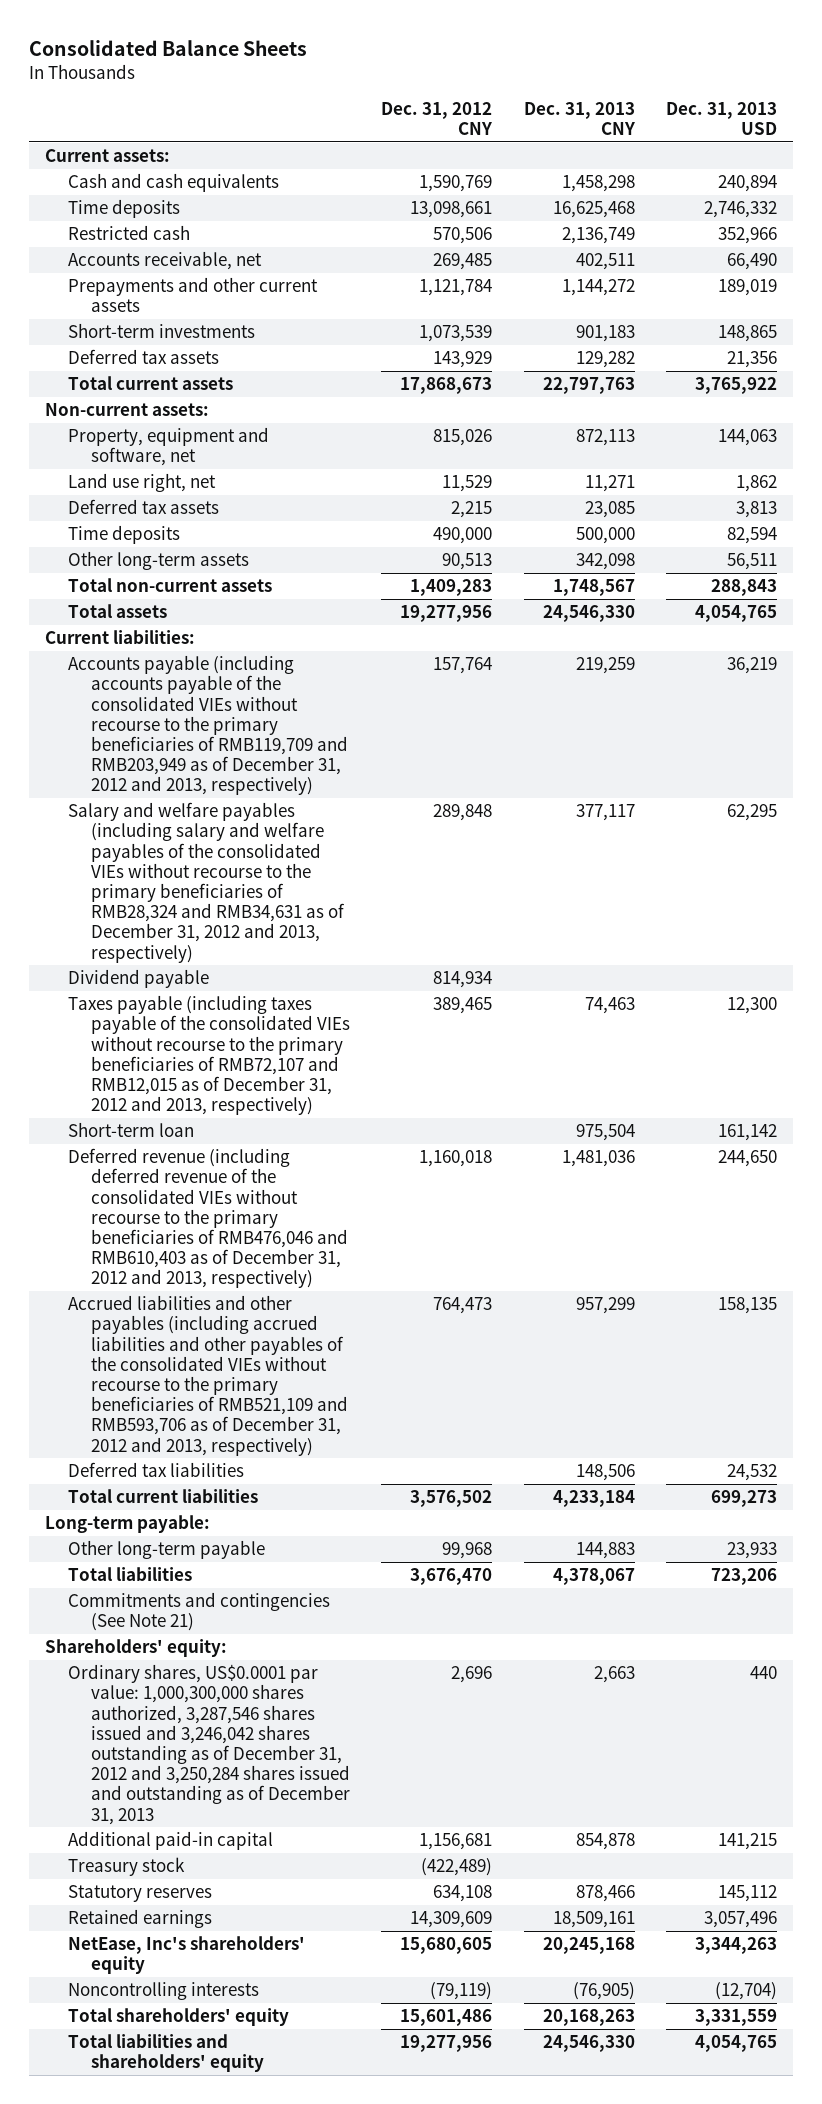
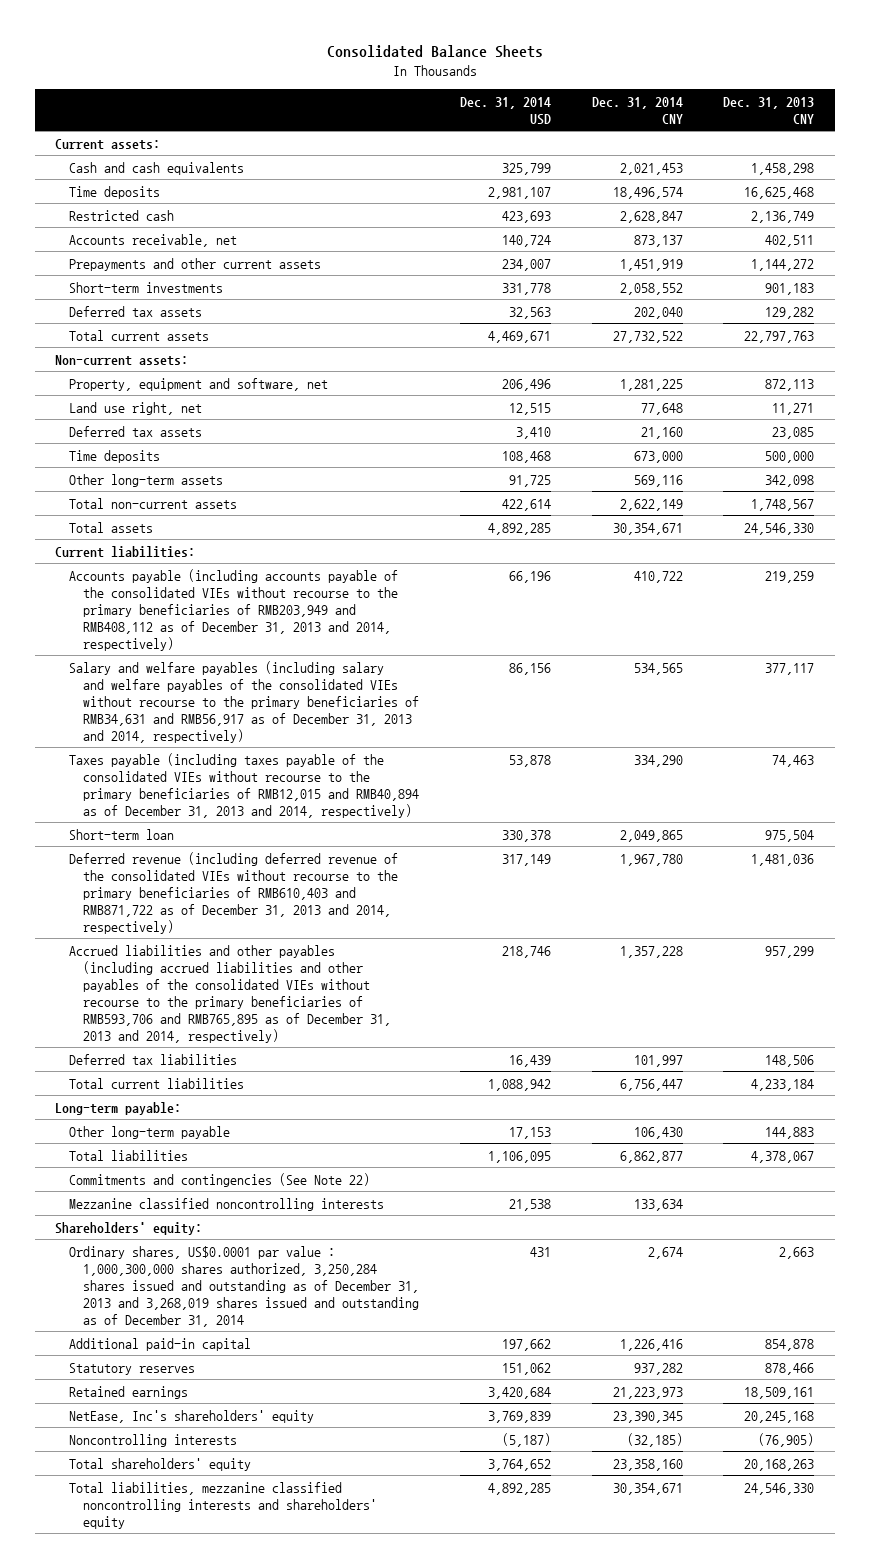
[381,101,493,135] Dec. 31, 2012 CNY -> none
[666,101,778,135] Dec. 31, 2013 USD -> none
none -> [459,96,551,125] Dec. 31, 2014 USD
none -> [591,96,683,124] Dec. 31, 2014 CNY
[67,969,209,989] Dividend payable -> none
[67,655,348,796] Accounts payable (including accounts payable of the consolidated VIEs without recourse to the primary beneficiaries of RMB119,709 and RMB203,949 as of December 31, 2012 and 2013, respectively) -> [69,568,399,651] Accounts payable (including accounts payable of the consolidated VIEs without recourse to the primary beneficiaries of RMB203,949 and RMB408,112 as of December 31, 2013 and 2014, respectively)
[67,802,345,963] Salary and welfare payables (including salary and welfare payables of the consolidated VIEs without recourse to the primary beneficiaries of RMB28,324 and RMB34,631 as of December 31, 2012 and 2013, respectively) -> [69,660,419,743] Salary and welfare payables (including salary and welfare payables of the consolidated VIEs without recourse to the primary beneficiaries of RMB34,631 and RMB56,917 as of December 31, 2013 and 2014, respectively)
[67,995,350,1116] Taxes payable (including taxes payable of the consolidated VIEs without recourse to the primary beneficiaries of RMB72,107 and RMB12,015 as of December 31, 2012 and 2013, respectively) -> [69,752,419,818] Taxes payable (including taxes payable of the consolidated VIEs without recourse to the primary beneficiaries of RMB12,015 and RMB40,894 as of December 31, 2013 and 2014, respectively)
[67,1148,348,1289] Deferred revenue (including deferred revenue of the consolidated VIEs without recourse to the primary beneficiaries of RMB476,046 and RMB610,403 as of December 31, 2012 and 2013, respectively) -> [69,851,399,934] Deferred revenue (including deferred revenue of the consolidated VIEs without recourse to the primary beneficiaries of RMB610,403 and RMB871,722 as of December 31, 2013 and 2014, respectively)
[67,1295,348,1456] Accrued liabilities and other payables (including accrued liabilities and other payables of the consolidated VIEs without recourse to the primary beneficiaries of RMB521,109 and RMB593,706 as of December 31, 2012 and 2013, respectively) -> [69,944,391,1043] Accrued liabilities and other payables (including accrued liabilities and other payables of the consolidated VIEs without recourse to the primary beneficiaries of RMB593,706 and RMB765,895 as of December 31, 2013 and 2014, respectively)
[67,1592,330,1632] Commitments and contingencies (See Note 21) -> [69,1172,371,1187] Commitments and contingencies (See Note 22)
none -> [69,1197,385,1211] Mezzanine classified noncontrolling interests
[67,1664,350,1825] Ordinary shares, US$0.0001 par value: 1,000,300,000 shares authorized, 3,287,546 shares issued and 3,246,042 shares outstanding as of December 31, 2012 and 3,250,284 shares issued and outstanding as of December 31, 2013 -> [69,1245,419,1327] Ordinary shares, US$0.0001 par value : 1,000,300,000 shares authorized, 3,250,284 shares issued and outstanding as of December 31, 2013 and 3,268,019 shares issued and outstanding as of December 31, 2014
[67,1857,185,1877] Treasury stock -> none
[67,2034,264,2073] Total liabilities and shareholders' equity -> [69,1481,377,1529] Total liabilities, mezzanine classified noncontrolling interests and shareholders' equity

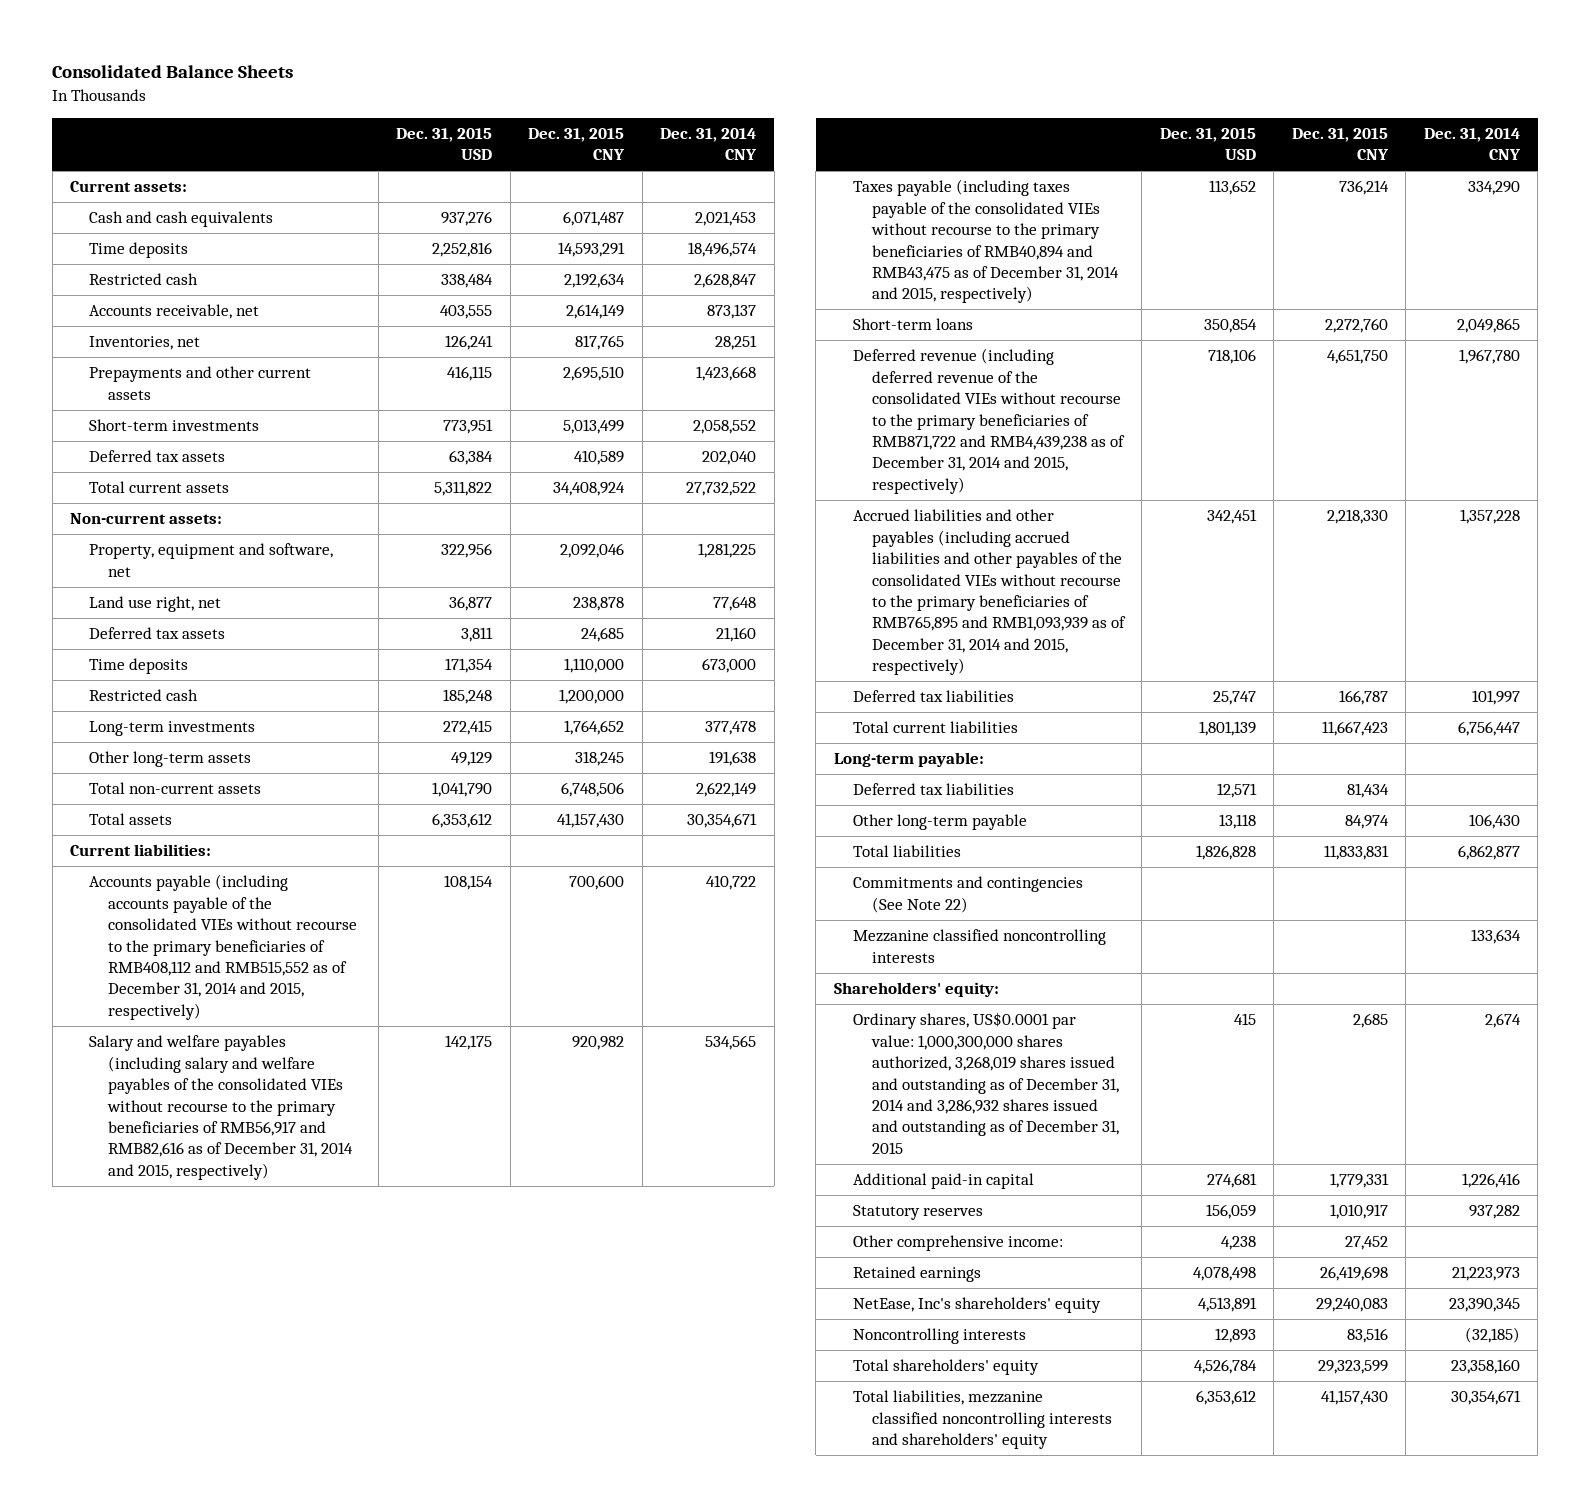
[459,96,551,125] Dec. 31, 2014 USD -> none
[723,96,815,124] Dec. 31, 2013 CNY -> none
none -> [396,127,493,161] Dec. 31, 2015 USD
none -> [528,127,626,161] Dec. 31, 2015 CNY
none -> [89,336,201,351] Inventories, net
[619,258,683,271] 1,451,919 -> [696,366,757,382] 1,423,668
none -> [89,689,199,702] Restricted cash
none -> [89,721,256,737] Long-term investments
[633,474,683,487] 569,116 -> [709,751,757,767] 191,638
[69,568,399,651] Accounts payable (including accounts payable of the consolidated VIEs without recourse to the primary beneficiaries of RMB203,949 and RMB408,112 as of December 31, 2013 and 2014, respectively) -> [89,874,358,1020] Accounts payable (including accounts payable of the consolidated VIEs without recourse to the primary beneficiaries of RMB408,112 and RMB515,552 as of December 31, 2014 and 2015, respectively)
[69,660,419,743] Salary and welfare payables (including salary and welfare payables of the consolidated VIEs without recourse to the primary beneficiaries of RMB34,631 and RMB56,917 as of December 31, 2013 and 2014, respectively) -> [89,1035,354,1180] Salary and welfare payables (including salary and welfare payables of the consolidated VIEs without recourse to the primary beneficiaries of RMB56,917 and RMB82,616 as of December 31, 2014 and 2015, respectively)
[69,752,419,818] Taxes payable (including taxes payable of the consolidated VIEs without recourse to the primary beneficiaries of RMB12,015 and RMB40,894 as of December 31, 2013 and 2014, respectively) -> [852,179,1119,304] Taxes payable (including taxes payable of the consolidated VIEs without recourse to the primary beneficiaries of RMB40,894 and RMB43,475 as of December 31, 2014 and 2015, respectively)
[69,828,175,840] Short-term loan -> [852,318,973,331] Short-term loans
[69,851,399,934] Deferred revenue (including deferred revenue of the consolidated VIEs without recourse to the primary beneficiaries of RMB610,403 and RMB871,722 as of December 31, 2013 and 2014, respectively) -> [852,348,1125,494] Deferred revenue (including deferred revenue of the consolidated VIEs without recourse to the primary beneficiaries of RMB871,722 and RMB4,439,238 as of December 31, 2014 and 2015, respectively)
[69,944,391,1043] Accrued liabilities and other payables (including accrued liabilities and other payables of the consolidated VIEs without recourse to the primary beneficiaries of RMB593,706 and RMB765,895 as of December 31, 2013 and 2014, respectively) -> [852,509,1126,676] Accrued liabilities and other payables (including accrued liabilities and other payables of the consolidated VIEs without recourse to the primary beneficiaries of RMB765,895 and RMB1,093,939 as of December 31, 2014 and 2015, respectively)
none -> [852,783,1014,796] Deferred tax liabilities
[69,1245,419,1327] Ordinary shares, US$0.0001 par value : 1,000,300,000 shares authorized, 3,250,284 shares issued and outstanding as of December 31, 2013 and 3,268,019 shares issued and outstanding as of December 31, 2014 -> [852,1012,1119,1154] Ordinary shares, US$0.0001 par value: 1,000,300,000 shares authorized, 3,268,019 shares issued and outstanding as of December 31, 2014 and 3,286,932 shares issued and outstanding as of December 31, 2015
none -> [852,1235,1063,1252] Other comprehensive income:

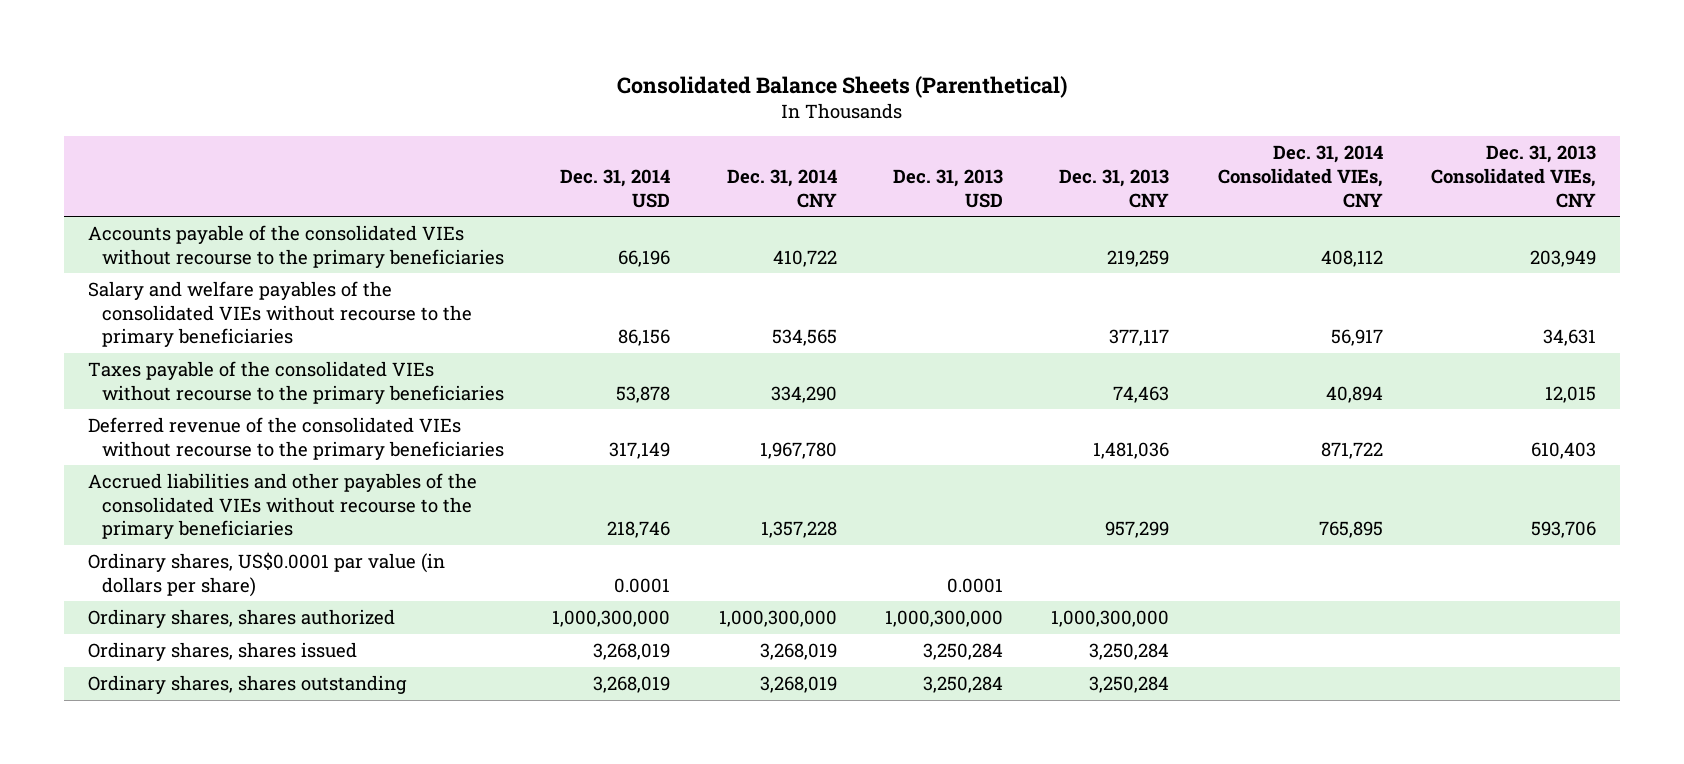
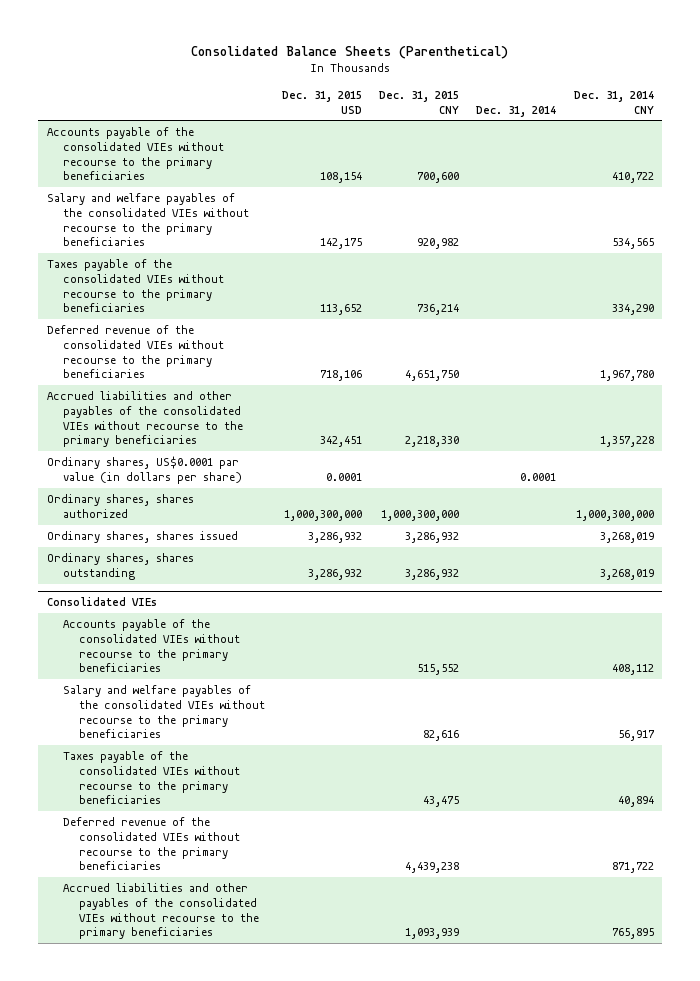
[560,169,671,208] Dec. 31, 2014 USD -> none
[892,169,1003,208] Dec. 31, 2013 USD -> none
[1059,169,1170,208] Dec. 31, 2013 CNY -> none
[1217,145,1383,208] Dec. 31, 2014 Consolidated VIEs, CNY -> none
[1431,145,1597,208] Dec. 31, 2013 Consolidated VIEs, CNY -> none
none -> [281,90,362,114] Dec. 31, 2015 USD
none -> [379,90,460,114] Dec. 31, 2015 CNY
none -> [476,105,557,117] Dec. 31, 2014
none -> [46,597,157,607] Consolidated VIEs
none -> [62,618,240,673] Accounts payable of the consolidated VIEs without recourse to the primary beneficiaries
none -> [62,684,265,739] Salary and welfare payables of the consolidated VIEs without recourse to the primary beneficiaries
none -> [62,750,240,805] Taxes payable of the consolidated VIEs without recourse to the primary beneficiaries
none -> [62,816,240,871] Deferred revenue of the consolidated VIEs without recourse to the primary beneficiaries
none -> [62,882,259,940] Accrued liabilities and other payables of the consolidated VIEs without recourse to the primary beneficiaries

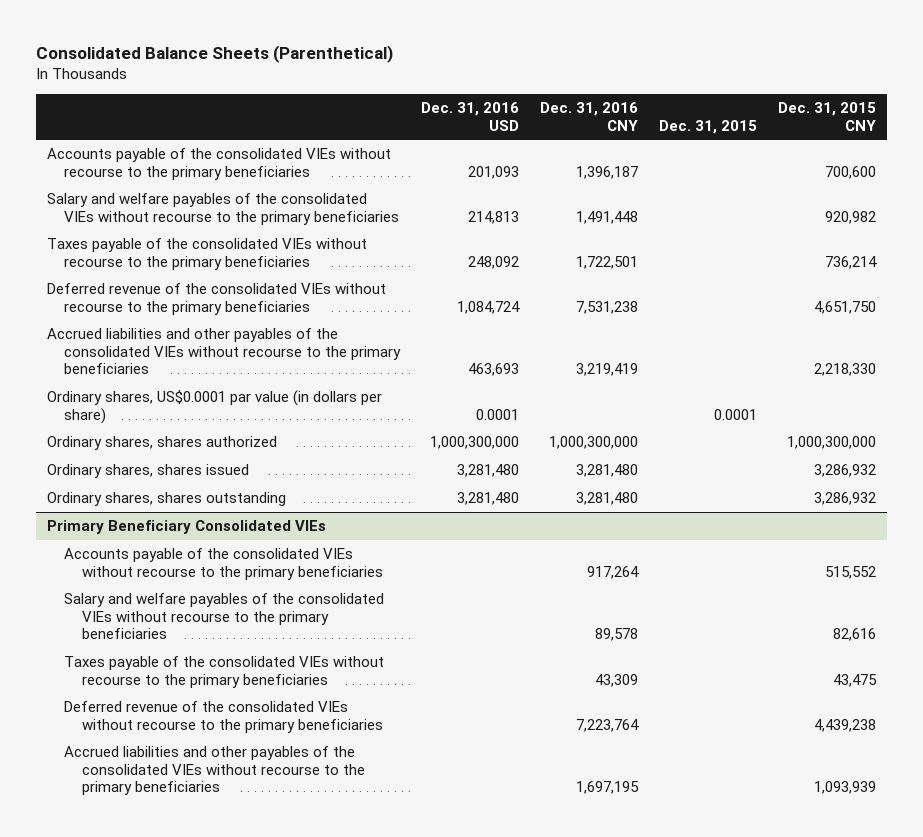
[281,90,362,114] Dec. 31, 2015 USD -> none
[476,105,557,117] Dec. 31, 2014 -> none
[573,90,654,114] Dec. 31, 2014 CNY -> none
none -> [421,102,520,131] Dec. 31, 2016 USD
none -> [540,102,639,131] Dec. 31, 2016 CNY
none -> [659,119,758,134] Dec. 31, 2015
[46,597,157,607] Consolidated VIEs -> [46,520,326,535] Primary Beneficiary Consolidated VIEs

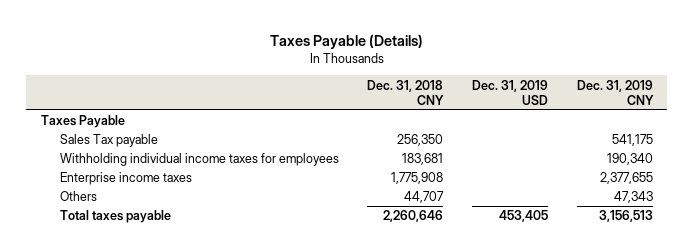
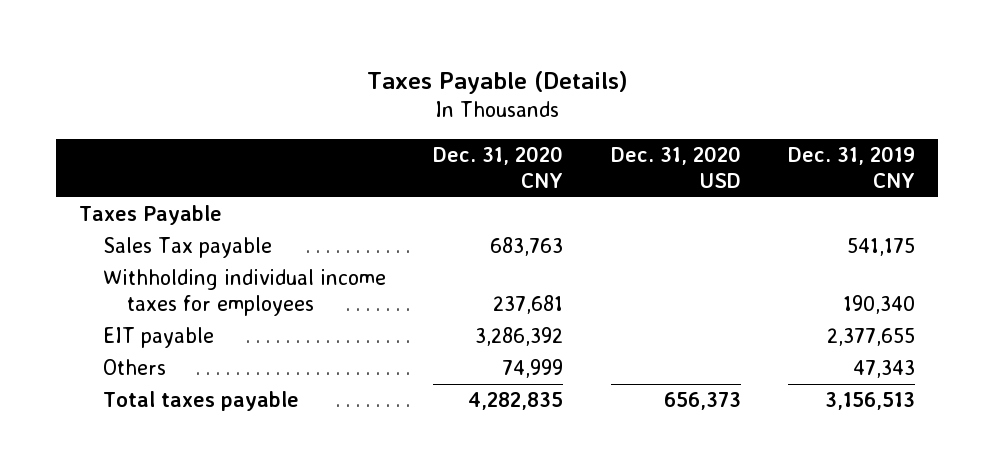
[367,79,445,105] Dec. 31, 2018 CNY -> none
[472,79,549,105] Dec. 31, 2019 USD -> none
none -> [433,145,564,189] Dec. 31, 2020 CNY
none -> [610,145,741,189] Dec. 31, 2020 USD
[59,172,192,186] Enterprise income taxes -> [103,327,215,349] EIT payable

